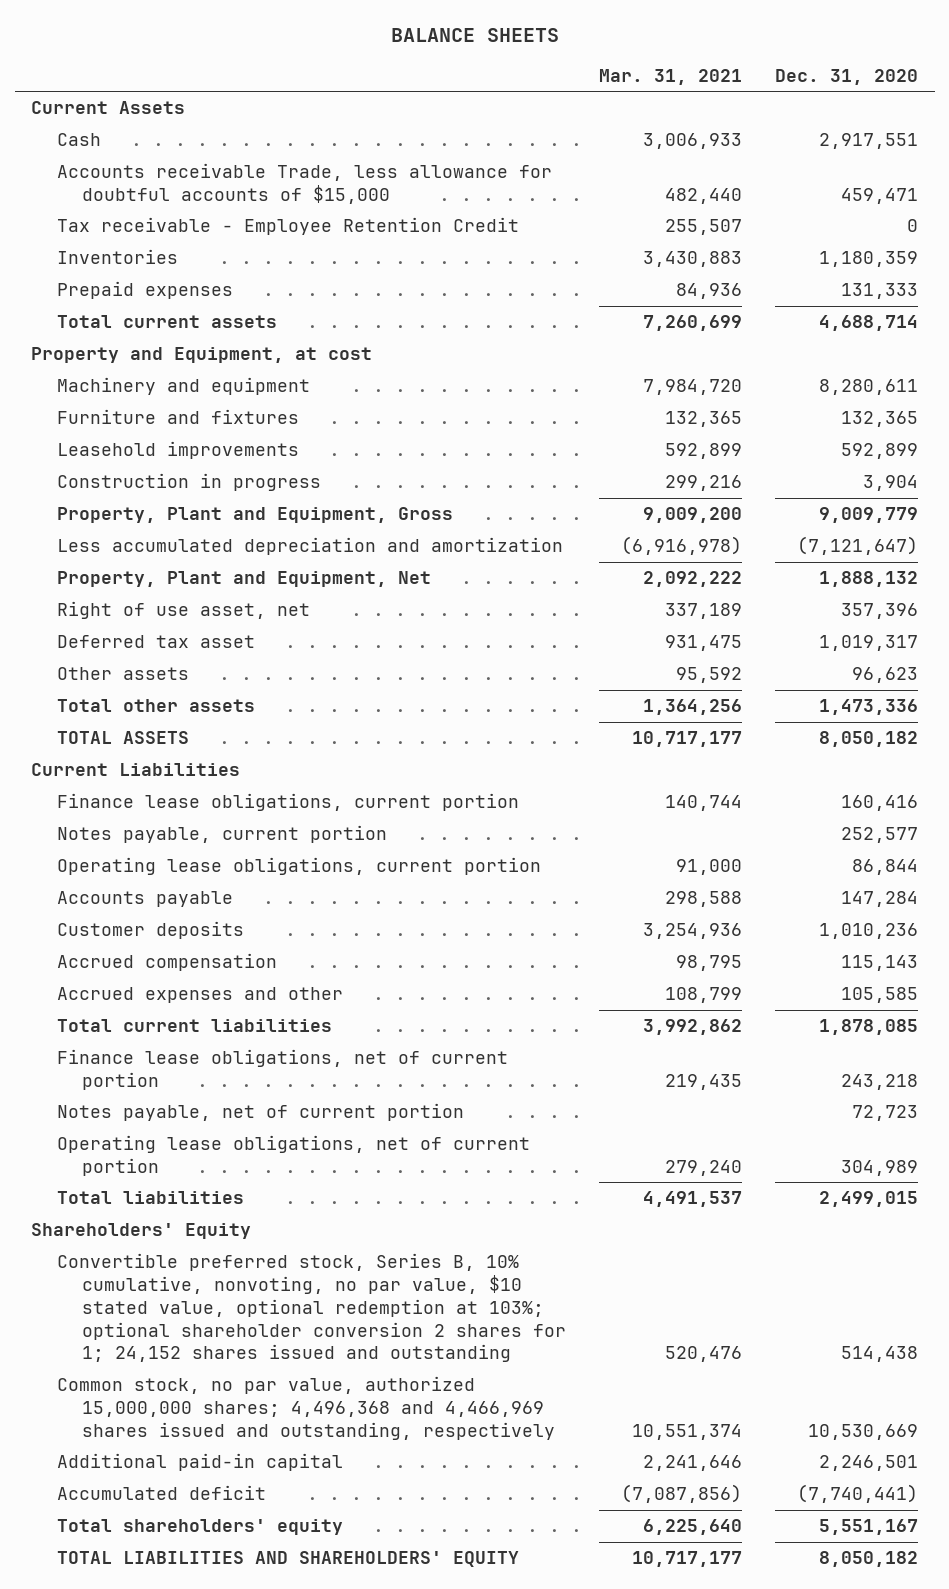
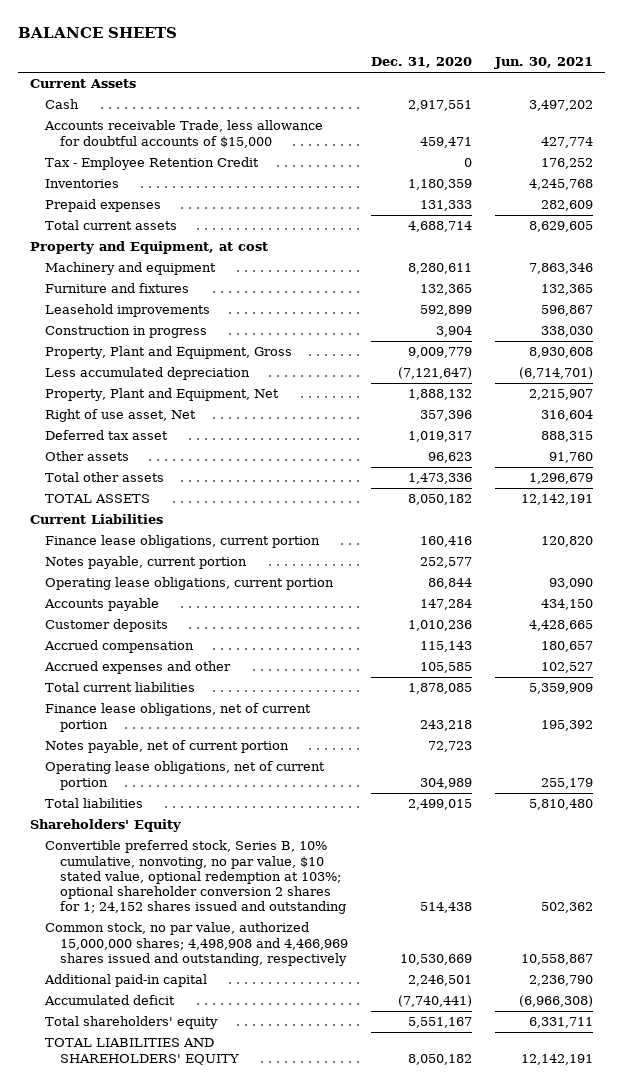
[598,68,742,85] Mar. 31, 2021 -> none
none -> [494,57,594,70] Jun. 30, 2021
[56,217,519,236] Tax receivable - Employee Retention Credit -> [44,157,259,171] Tax - Employee Retention Credit
[56,537,563,556] Less accumulated depreciation and amortization -> [44,367,250,381] Less accumulated depreciation
[56,601,310,620] Right of use asset, net -> [44,409,196,423] Right of use asset, Net
[56,1376,555,1440] Common stock, no par value, authorized 15,000,000 shares; 4,496,368 and 4,466,969 shares issued and outstanding, respectively -> [44,922,349,966] Common stock, no par value, authorized 15,000,000 shares; 4,498,908 and 4,466,969 shares issued and outstanding, respectively

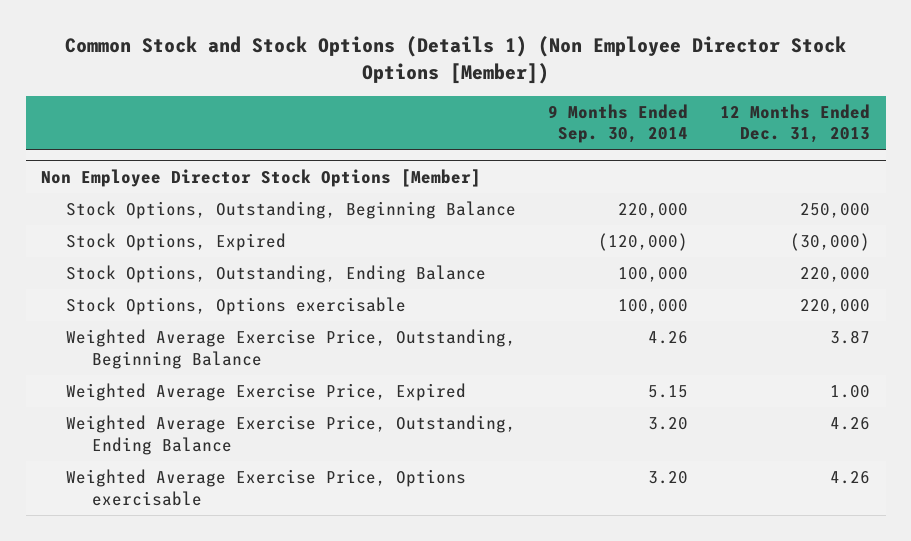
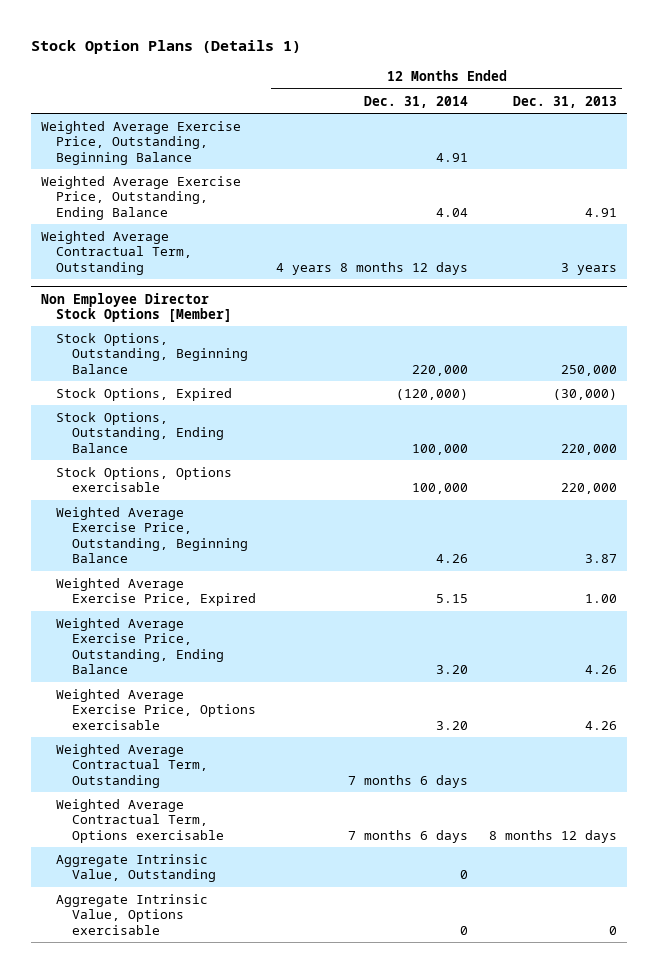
[64,36,846,84] Common Stock and Stock Options (Details 1) (Non Employee Director Stock Options [Member]) -> [30,40,301,55] Stock Option Plans (Details 1)
[548,103,689,144] 9 Months Ended Sep. 30, 2014 -> none
none -> [364,95,469,108] Dec. 31, 2014
none -> [41,120,242,165] Weighted Average Exercise Price, Outstanding, Beginning Balance
none -> [41,175,242,220] Weighted Average Exercise Price, Outstanding, Ending Balance
none -> [41,230,193,275] Weighted Average Contractual Term, Outstanding
none -> [56,743,208,788] Weighted Average Contractual Term, Outstanding
none -> [56,798,224,843] Weighted Average Contractual Term, Options exercisable
none -> [56,853,216,883] Aggregate Intrinsic Value, Outstanding
none -> [56,893,209,935] Aggregate Intrinsic Value, Options exercisable

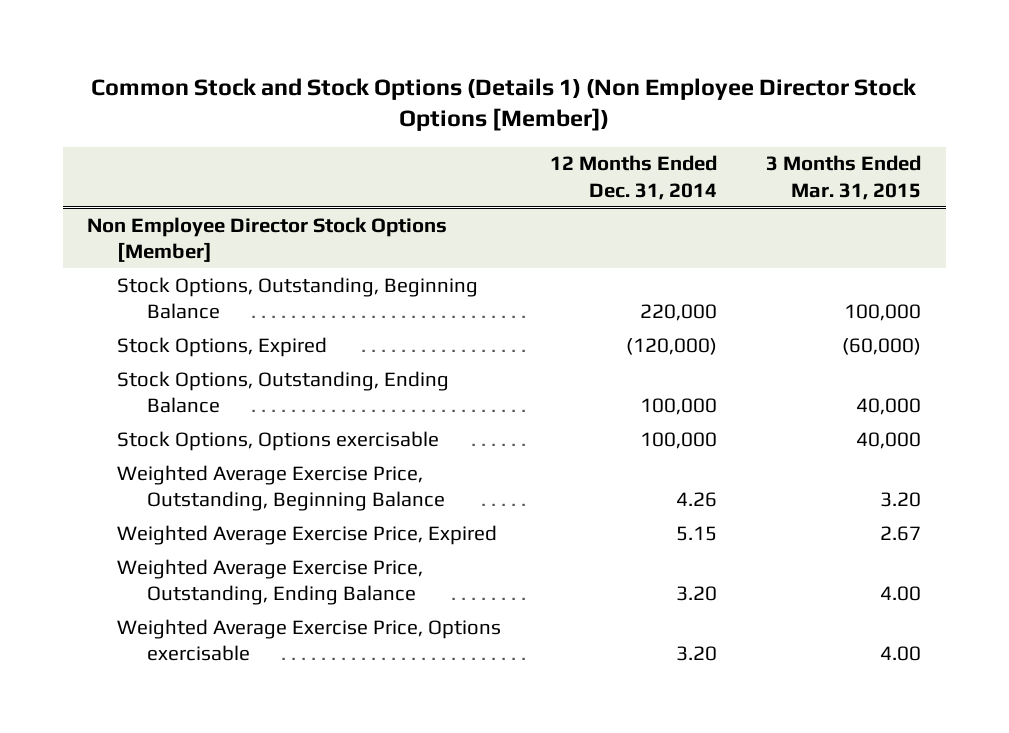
[30,40,301,55] Stock Option Plans (Details 1) -> [91,77,918,132] Common Stock and Stock Options (Details 1) (Non Employee Director Stock Options [Member])
[513,95,618,108] Dec. 31, 2013 -> none
none -> [766,155,922,200] 3 Months Ended Mar. 31, 2015
[41,120,242,165] Weighted Average Exercise Price, Outstanding, Beginning Balance -> none
[41,175,242,220] Weighted Average Exercise Price, Outstanding, Ending Balance -> none
[41,230,193,275] Weighted Average Contractual Term, Outstanding -> none
[56,743,208,788] Weighted Average Contractual Term, Outstanding -> none
[56,798,224,843] Weighted Average Contractual Term, Options exercisable -> none
[56,853,216,883] Aggregate Intrinsic Value, Outstanding -> none
[56,893,209,935] Aggregate Intrinsic Value, Options exercisable -> none

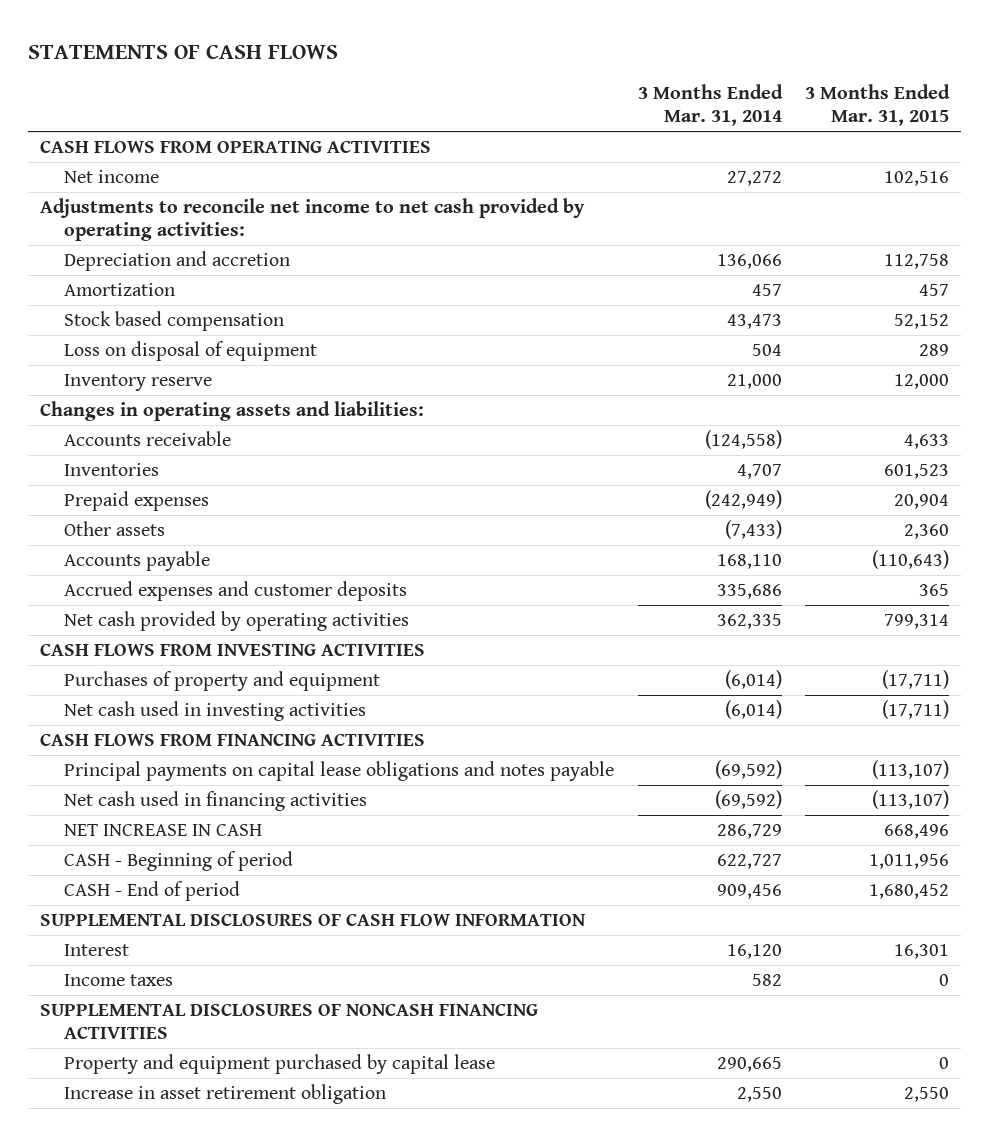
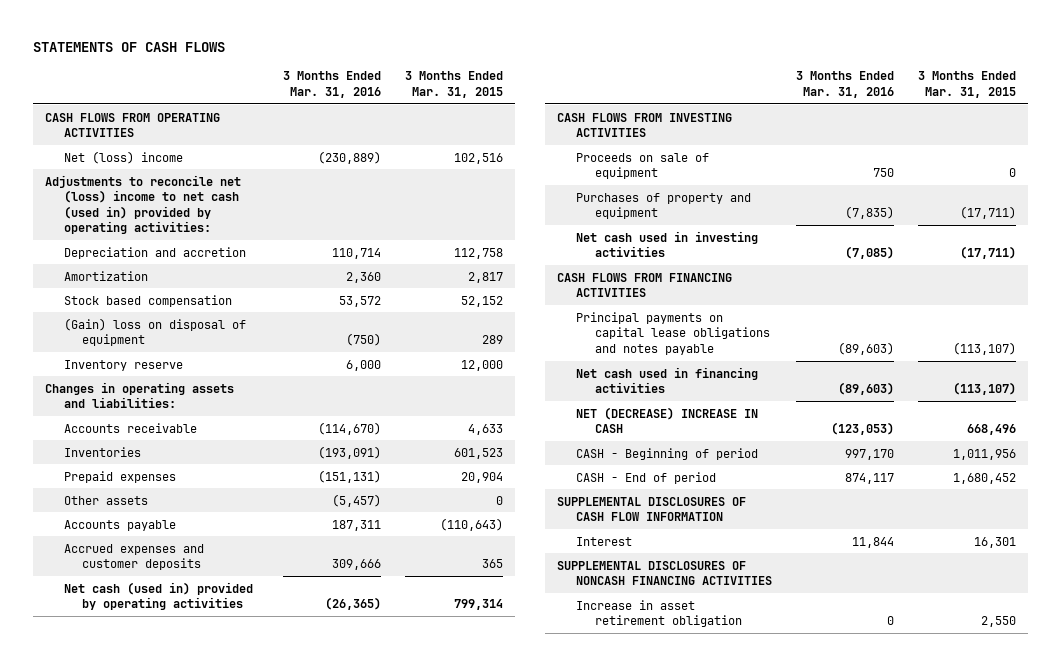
[637,84,783,127] 3 Months Ended Mar. 31, 2014 -> none
none -> [283,71,382,98] 3 Months Ended Mar. 31, 2016
[64,170,160,184] Net income -> [63,150,183,164] Net (loss) income
[39,198,585,242] Adjustments to reconcile net income to net cash provided by operating activities: -> [44,174,241,235] Adjustments to reconcile net (loss) income to net cash (used in) provided by operating activities:
[919,284,950,297] 457 -> [468,271,504,283] 2,817
[64,341,318,362] Loss on disposal of equipment -> [63,317,246,347] (Gain) loss on disposal of equipment
[904,524,950,540] 2,360 -> [496,495,504,505] 0
[64,611,410,632] Net cash provided by operating activities -> [63,581,253,611] Net cash (used in) provided by operating activities
none -> [576,152,710,180] Proceeds on sale of equipment
[64,824,263,837] NET INCREASE IN CASH -> [576,406,759,434] NET (DECREASE) INCREASE IN CASH
[64,974,174,987] Income taxes -> none
[64,1054,496,1075] Property and equipment purchased by capital lease -> none

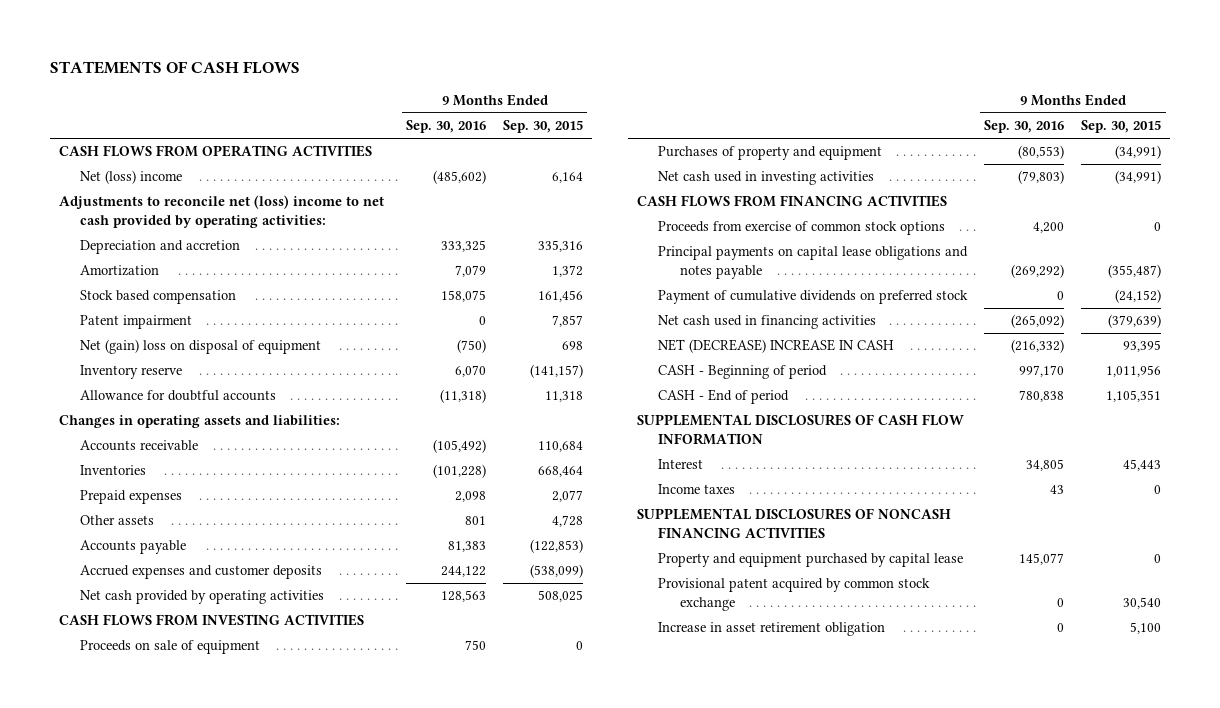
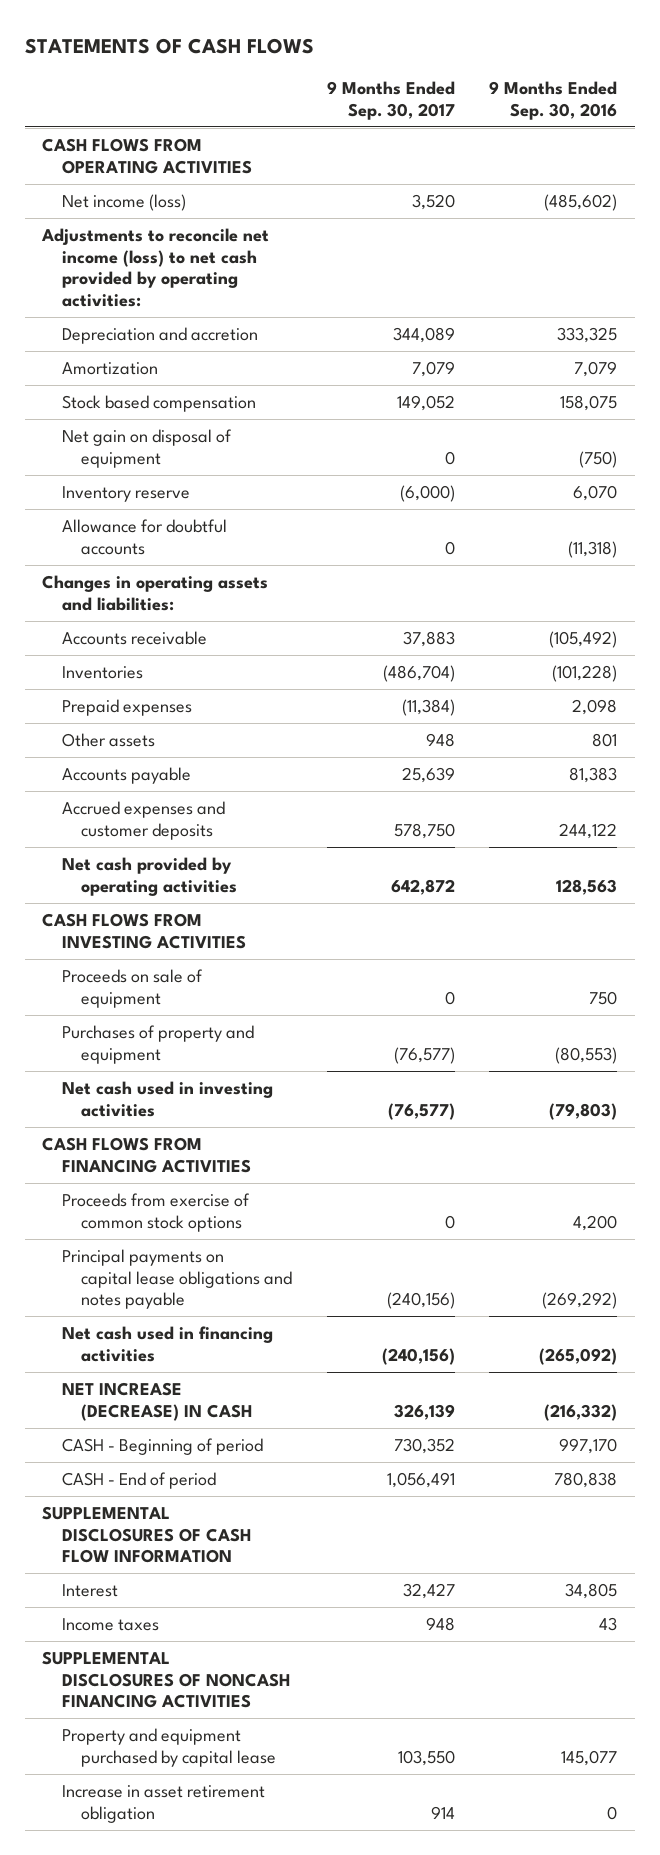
[503,120,584,134] Sep. 30, 2015 -> none
none -> [326,81,455,120] 9 Months Ended Sep. 30, 2017
[80,170,183,185] Net (loss) income -> [61,194,186,212] Net income (loss)
[58,195,384,228] Adjustments to reconcile net (loss) income to net cash provided by operating activities: -> [41,228,270,307] Adjustments to reconcile net income (loss) to net cash provided by operating activities:
[80,315,193,330] Patent impairment -> none
[80,339,322,355] Net (gain) loss on disposal of equipment -> [61,429,232,468] Net gain on disposal of equipment
[658,290,969,305] Payment of cumulative dividends on preferred stock -> none
[658,339,895,354] NET (DECREASE) INCREASE IN CASH -> [61,1382,253,1421] NET INCREASE (DECREASE) IN CASH
[658,578,931,611] Provisional patent acquired by common stock exchange -> none

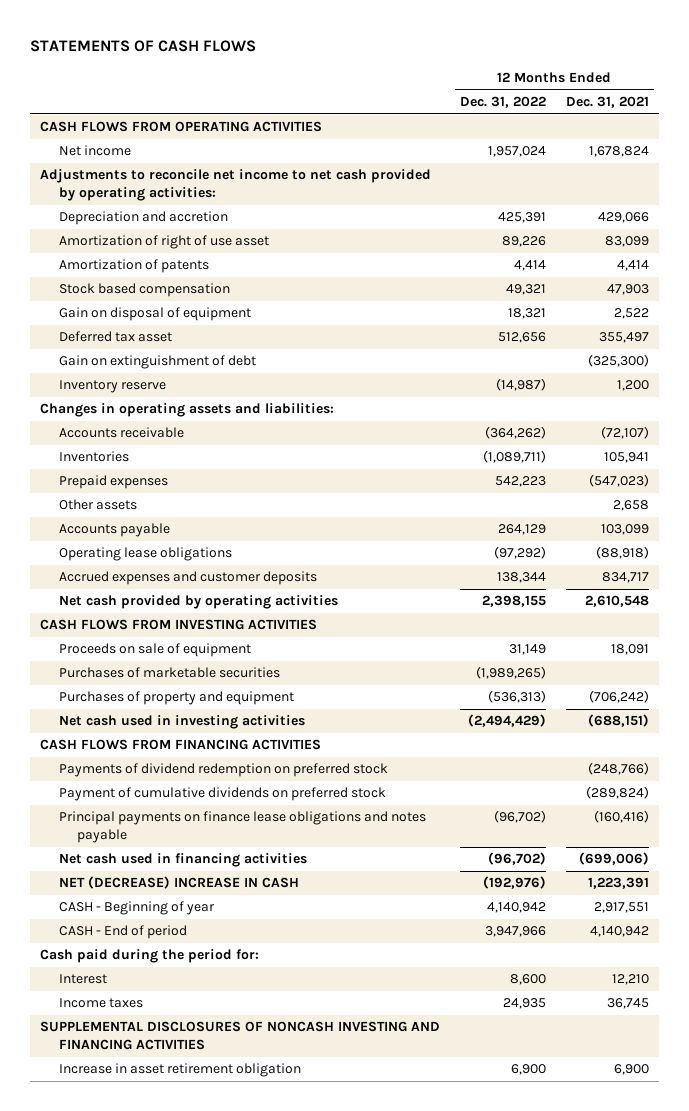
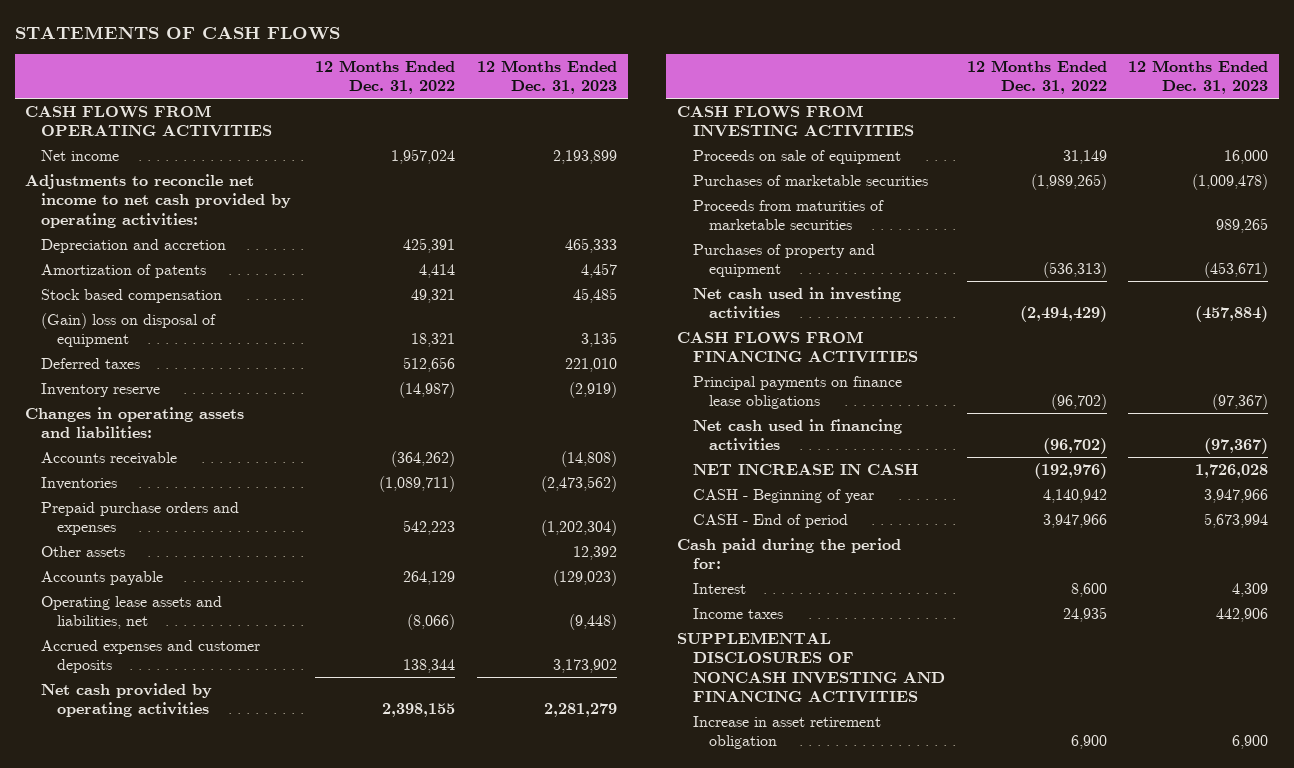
[566,96,650,109] Dec. 31, 2021 -> none
none -> [476,59,617,95] 12 Months Ended Dec. 31, 2023
[58,235,269,250] Amortization of right of use asset -> none
[58,355,256,370] Gain on extinguishment of debt -> none
[58,307,251,322] Gain on disposal of equipment -> [41,312,217,348] (Gain) loss on disposal of equipment
[58,331,172,343] Deferred tax asset -> [41,357,141,369] Deferred taxes
[58,475,168,490] Prepaid expenses -> [41,501,240,536] Prepaid purchase orders and expenses
[58,547,232,562] Operating lease obligations -> [41,595,223,630] Operating lease assets and liabilities, net
[493,546,546,560] (97,292) -> [406,614,455,631] (8,066)
none -> [692,199,884,231] Proceeds from maturities of marketable securities
[58,763,388,778] Payments of dividend redemption on preferred stock -> none
[58,787,386,802] Payment of cumulative dividends on preferred stock -> none
[58,811,426,844] Principal payments on finance lease obligations and notes payable -> [692,375,902,410] Principal payments on finance lease obligations
[58,876,299,890] NET (DECREASE) INCREASE IN CASH -> [692,463,918,475] NET INCREASE IN CASH

